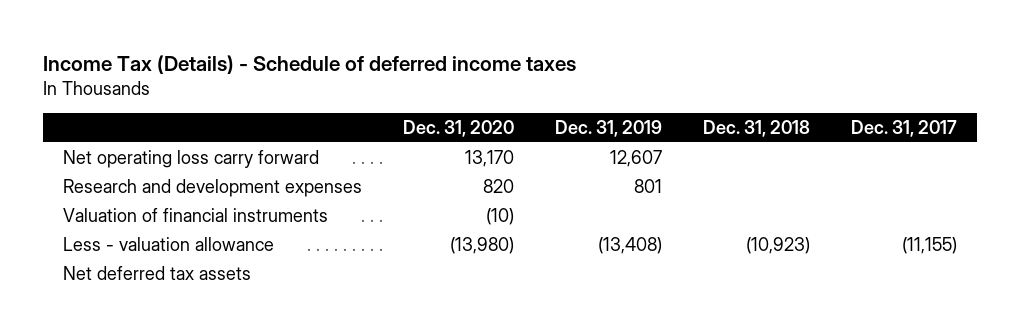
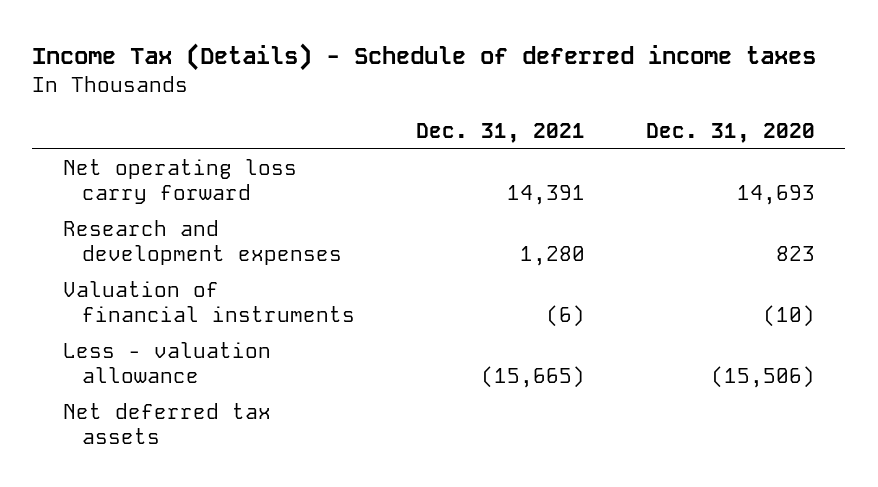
[554,119,662,137] Dec. 31, 2019 -> none
[702,119,810,137] Dec. 31, 2018 -> none
[850,119,957,137] Dec. 31, 2017 -> none
none -> [415,122,585,143] Dec. 31, 2021
[464,149,514,167] 13,170 -> [736,185,815,206] 14,693
[482,178,514,193] 820 -> [775,246,815,262] 823
[449,236,514,254] (13,980) -> [710,366,815,389] (15,506)

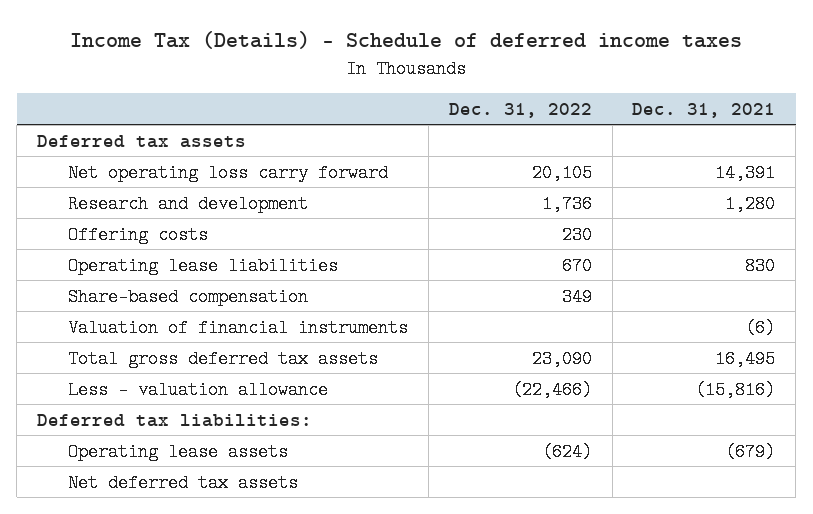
[645,122,815,143] Dec. 31, 2020 -> none
none -> [448,102,592,118] Dec. 31, 2022
none -> [37,134,247,148] Deferred tax assets
[62,220,342,266] Research and development expenses -> [67,194,308,213] Research and development
none -> [67,225,208,244] Offering costs
none -> [67,256,338,275] Operating lease liabilities
none -> [67,287,308,306] Share-based compensation
none -> [67,349,378,368] Total gross deferred tax assets
[480,366,585,389] (15,665) -> [695,380,776,399] (15,816)
none -> [37,413,313,427] Deferred tax liabilities:
none -> [67,442,288,461] Operating lease assets

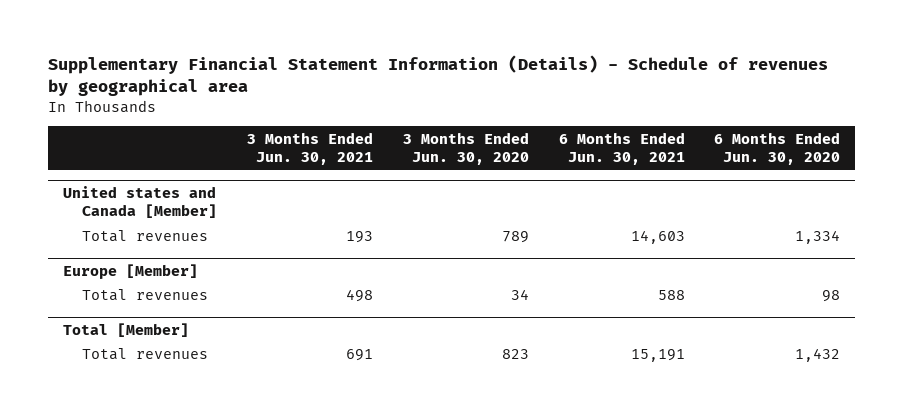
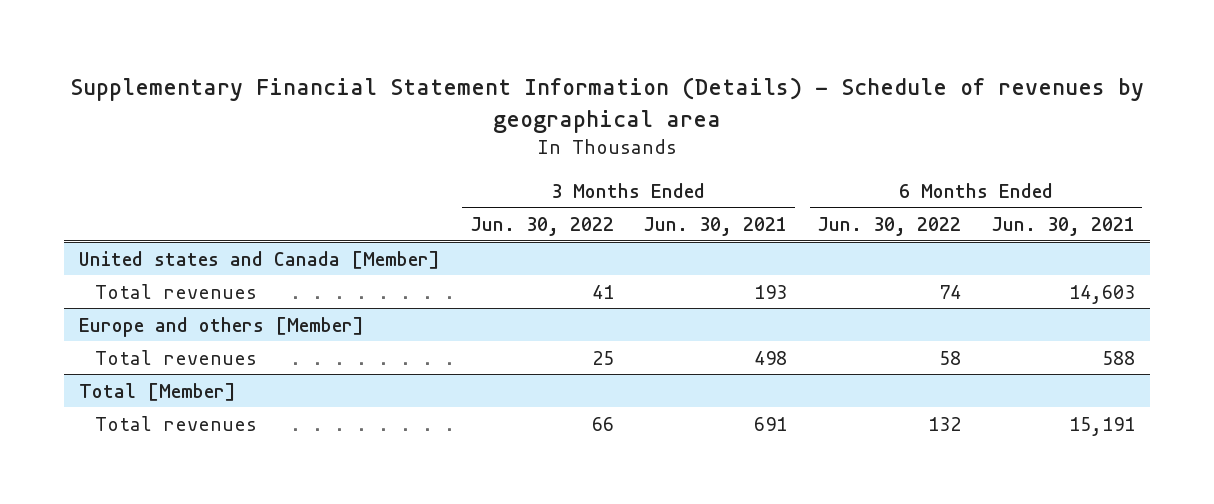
[402,131,529,166] 3 Months Ended Jun. 30, 2020 -> none
[714,131,841,166] 6 Months Ended Jun. 30, 2020 -> none
none -> [469,216,614,236] Jun. 30, 2022
none -> [817,216,962,236] Jun. 30, 2022
[62,263,198,279] Europe [Member] -> [78,316,364,337] Europe and others [Member]

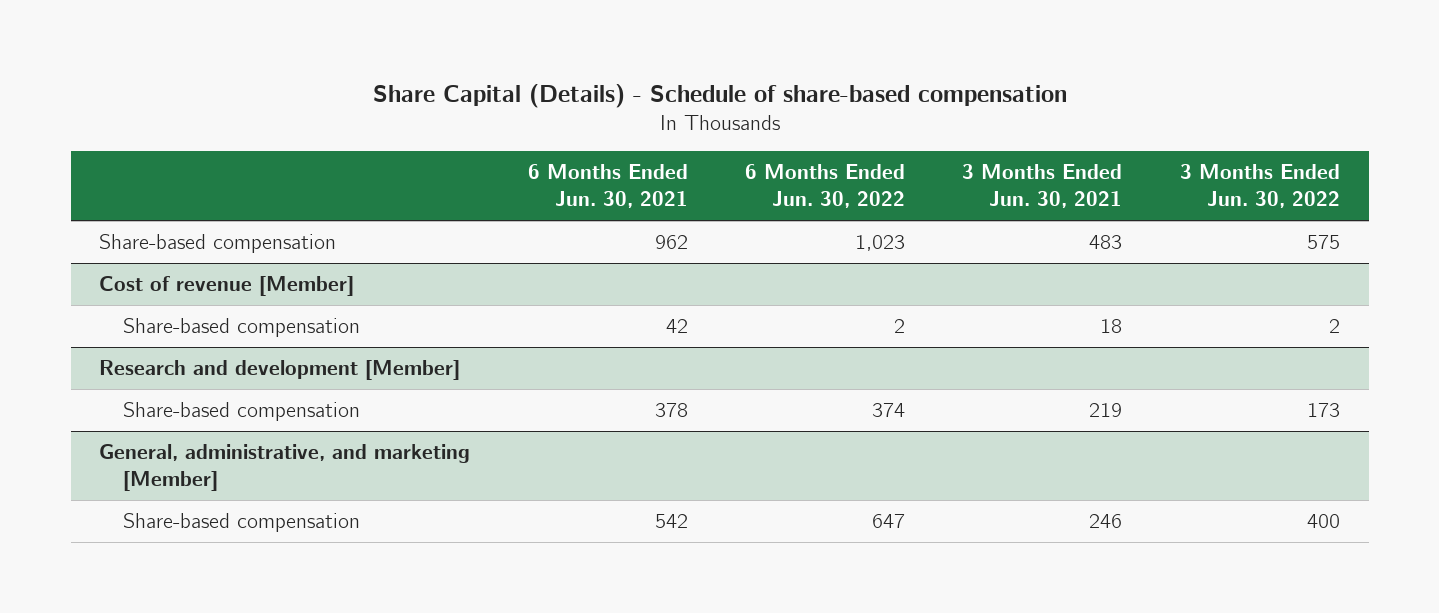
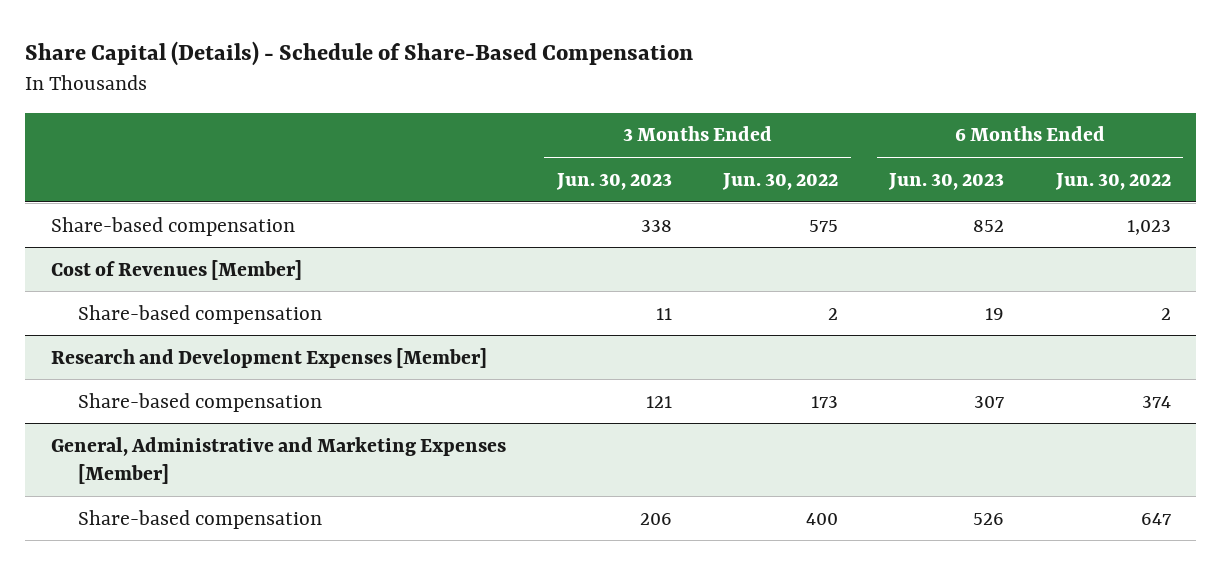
[372,84,1067,109] Share Capital (Details) - Schedule of share-based compensation -> [25,41,694,67] Share Capital (Details) - Schedule of Share-Based Compensation
[527,164,688,208] 6 Months Ended Jun. 30, 2021 -> none
[962,164,1123,208] 3 Months Ended Jun. 30, 2021 -> none
none -> [556,172,673,190] Jun. 30, 2023
none -> [888,172,1005,190] Jun. 30, 2023
[99,276,355,297] Cost of revenue [Member] -> [50,259,302,280] Cost of Revenues [Member]
[99,360,461,381] Research and development [Member] -> [50,347,487,368] Research and Development Expenses [Member]
[99,444,471,491] General, administrative, and marketing [Member] -> [50,436,506,485] General, Administrative and Marketing Expenses [Member]

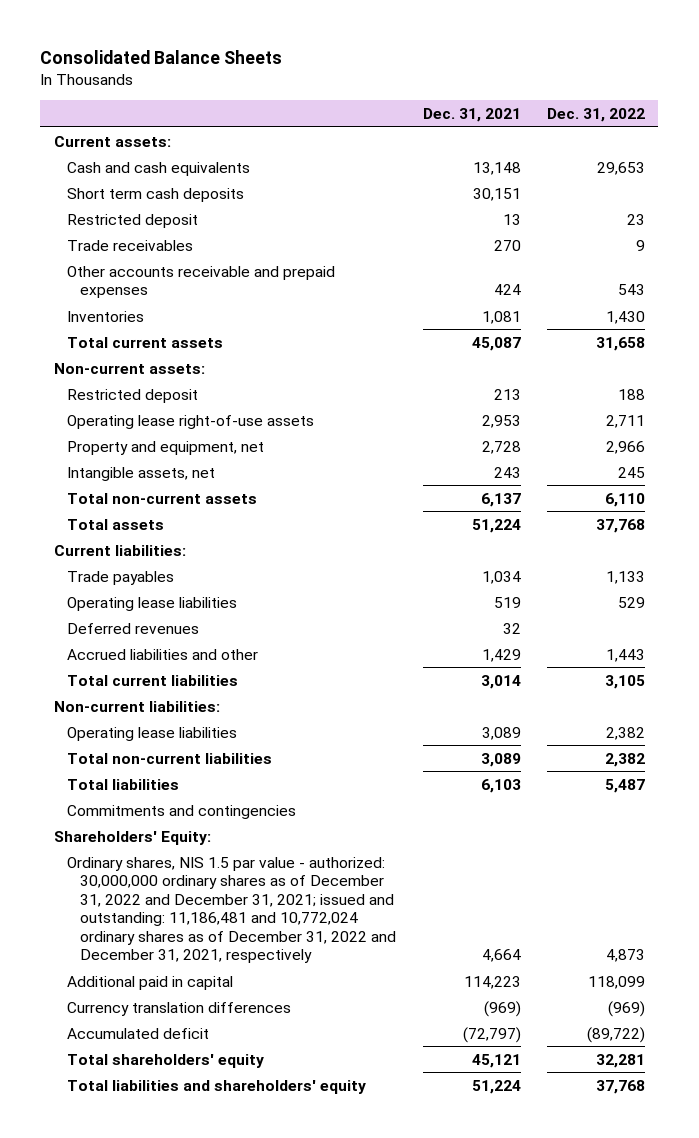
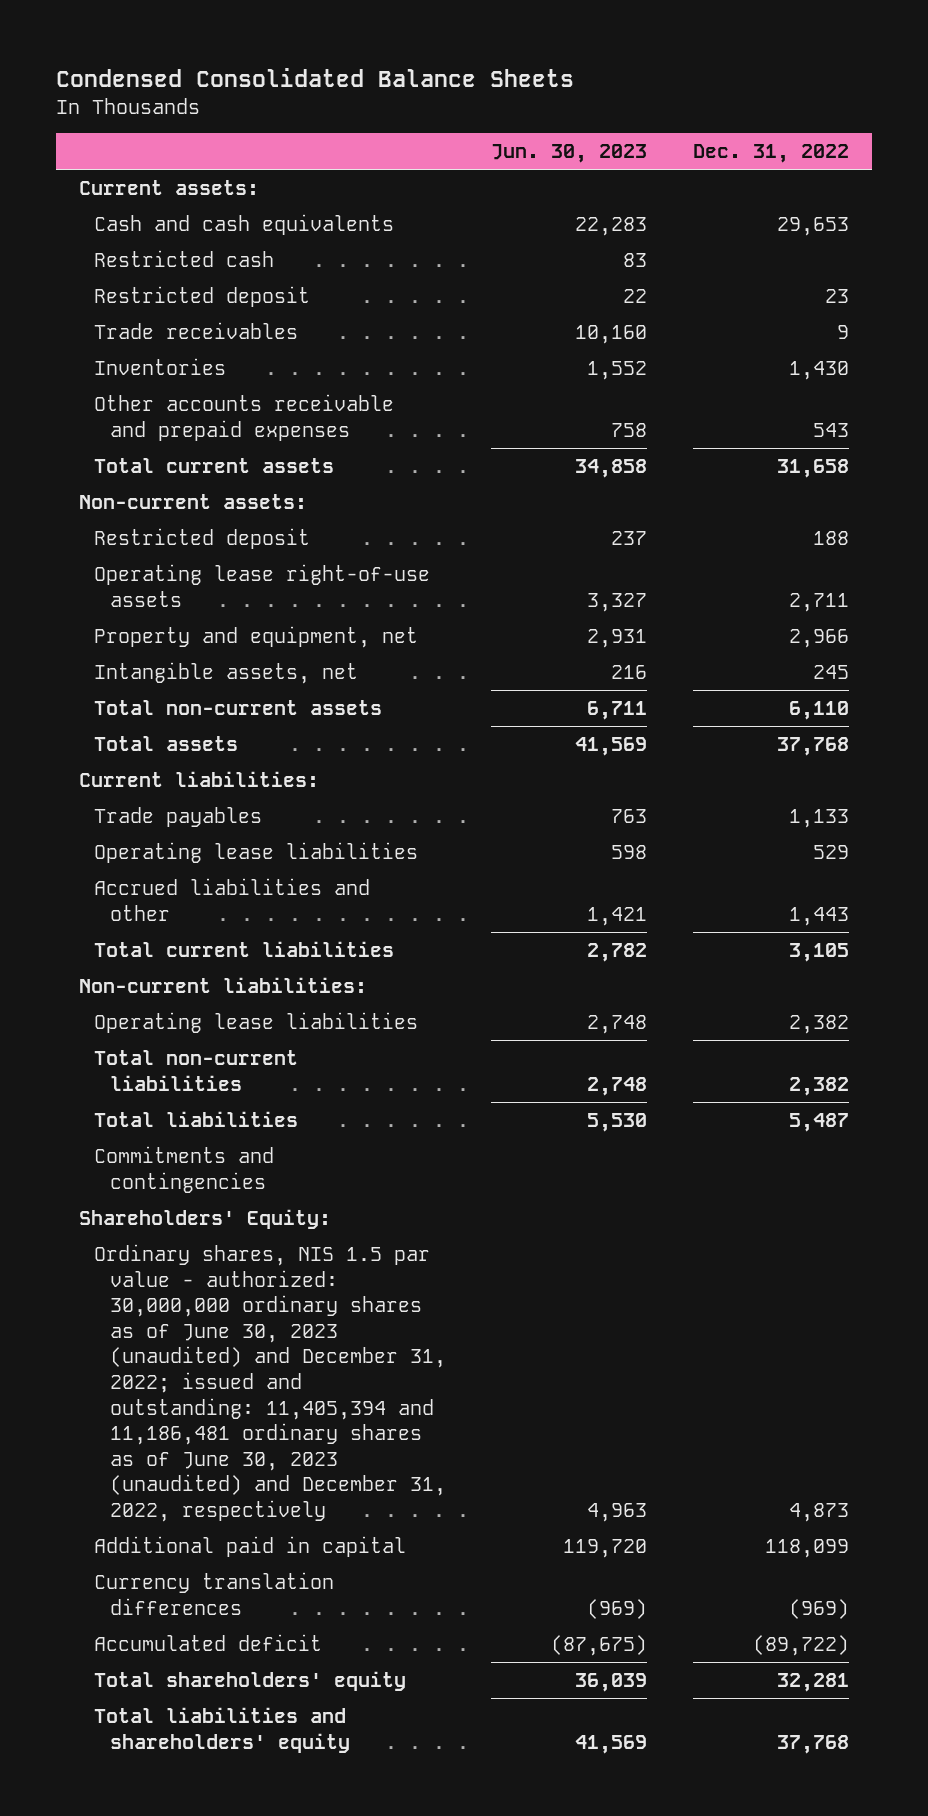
[40,50,283,65] Consolidated Balance Sheets -> [56,67,575,87] Condensed Consolidated Balance Sheets
[422,107,521,122] Dec. 31, 2021 -> none
none -> [491,144,648,164] Jun. 30, 2023
[66,187,244,202] Short term cash deposits -> none
none -> [94,249,275,267] Restricted cash
[66,265,335,299] Other accounts receivable and prepaid expenses -> [94,393,395,441] Other accounts receivable and prepaid expenses
[66,622,199,634] Deferred revenues -> none
[66,856,397,964] Ordinary shares, NIS 1.5 par value - authorized: 30,000,000 ordinary shares as of December 31, 2022 and December 31, 2021; issued and outstanding: 11,186,481 and 10,772,024 ordinary shares as of December 31, 2022 and December 31, 2021, respectively -> [94,1243,446,1522] Ordinary shares, NIS 1.5 par value - authorized: 30,000,000 ordinary shares as of June 30, 2023 (unaudited) and December 31, 2022; issued and outstanding: 11,405,394 and 11,186,481 ordinary shares as of June 30, 2023 (unaudited) and December 31, 2022, respectively

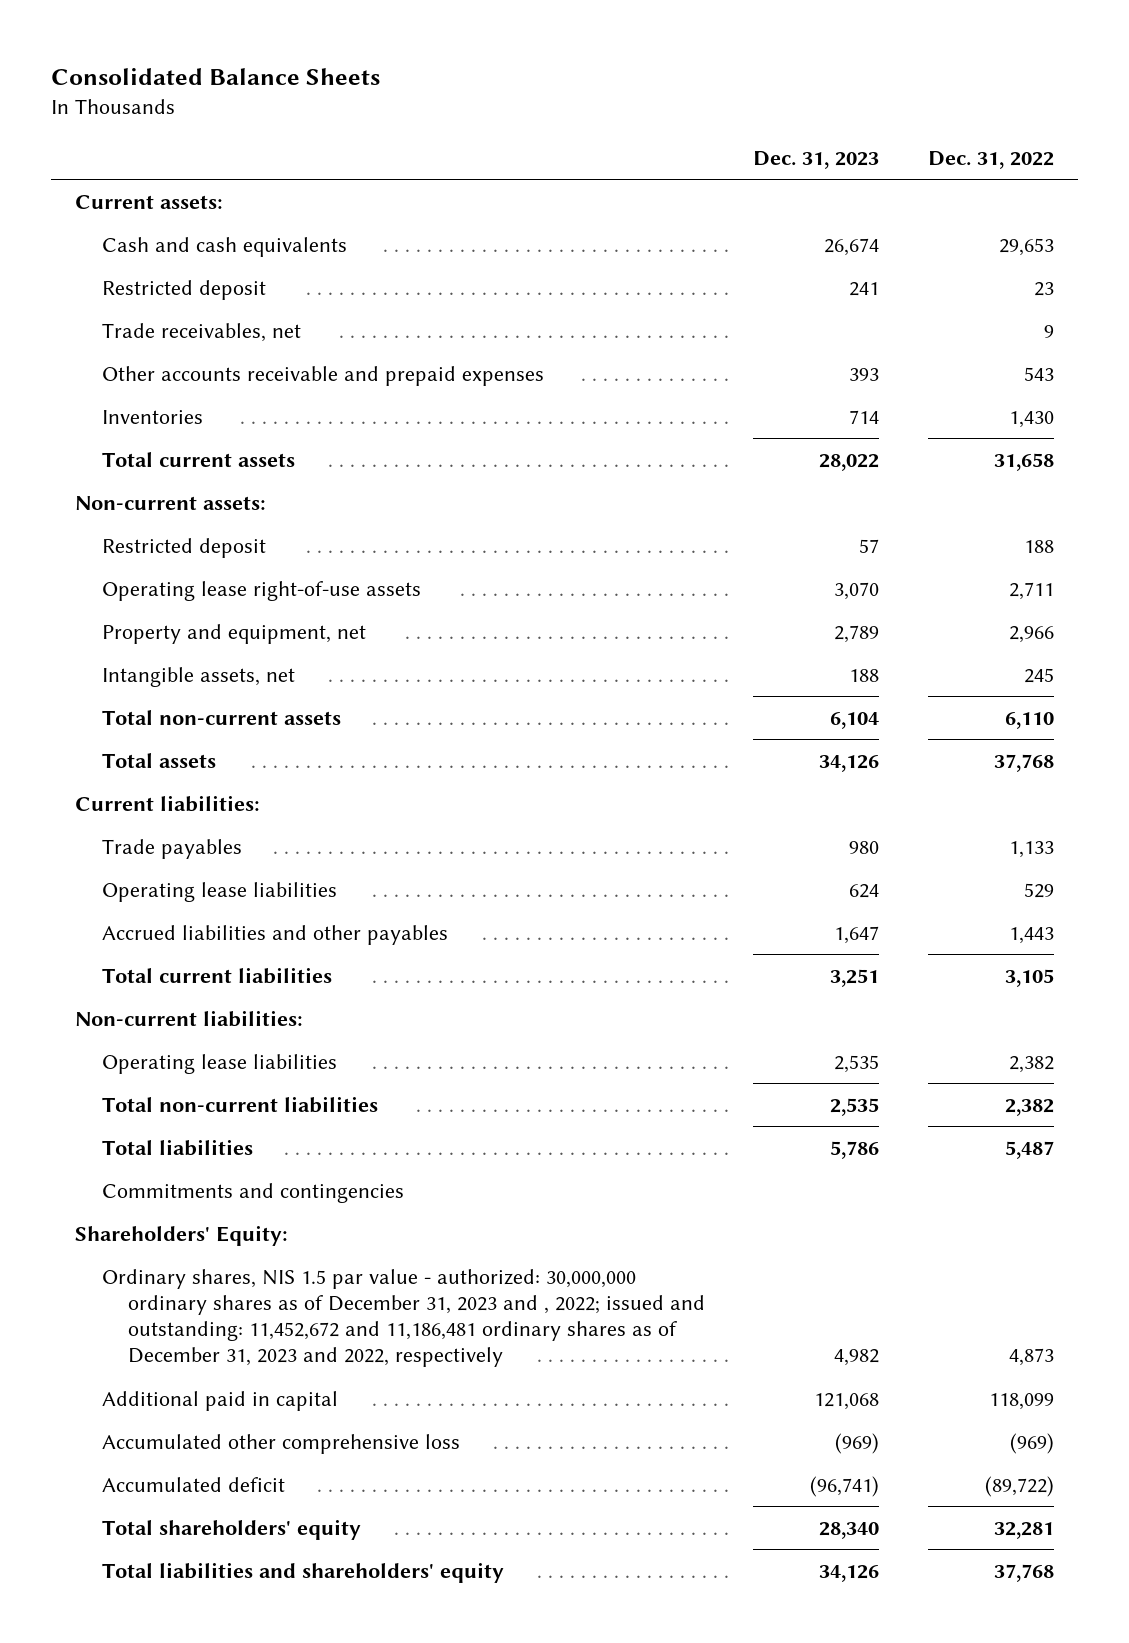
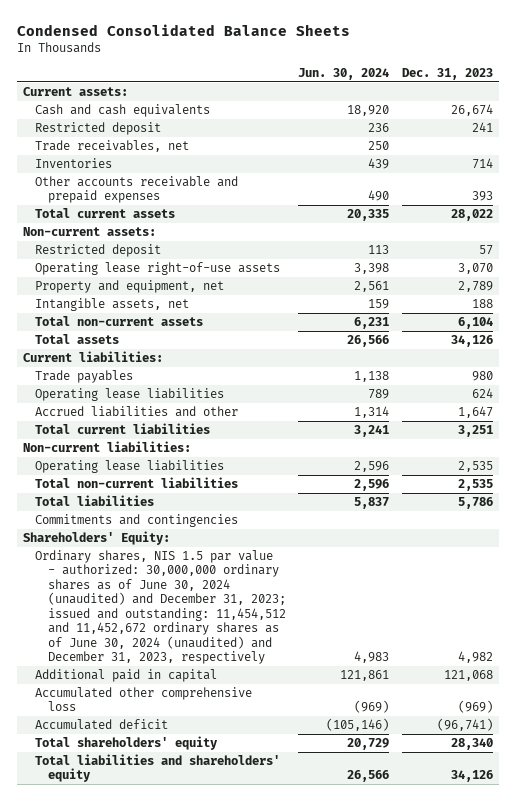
[51,67,381,85] Consolidated Balance Sheets -> [16,23,350,36] Condensed Consolidated Balance Sheets
[928,150,1055,169] Dec. 31, 2022 -> none
none -> [298,68,390,81] Jun. 30, 2024
[101,365,544,386] Other accounts receivable and prepaid expenses -> [35,176,239,204] Other accounts receivable and prepaid expenses
[101,924,448,945] Accrued liabilities and other payables -> [35,406,239,418] Accrued liabilities and other
[101,1268,705,1368] Ordinary shares, NIS 1.5 par value - authorized: 30,000,000 ordinary shares as of December 31, 2023 and , 2022; issued and outstanding: 11,452,672 and 11,186,481 ordinary shares as of December 31, 2023 and 2022, respectively -> [35,550,286,665] Ordinary shares, NIS 1.5 par value - authorized: 30,000,000 ordinary shares as of June 30, 2024 (unaudited) and December 31, 2023; issued and outstanding: 11,454,512 and 11,452,672 ordinary shares as of June 30, 2024 (unaudited) and December 31, 2023, respectively

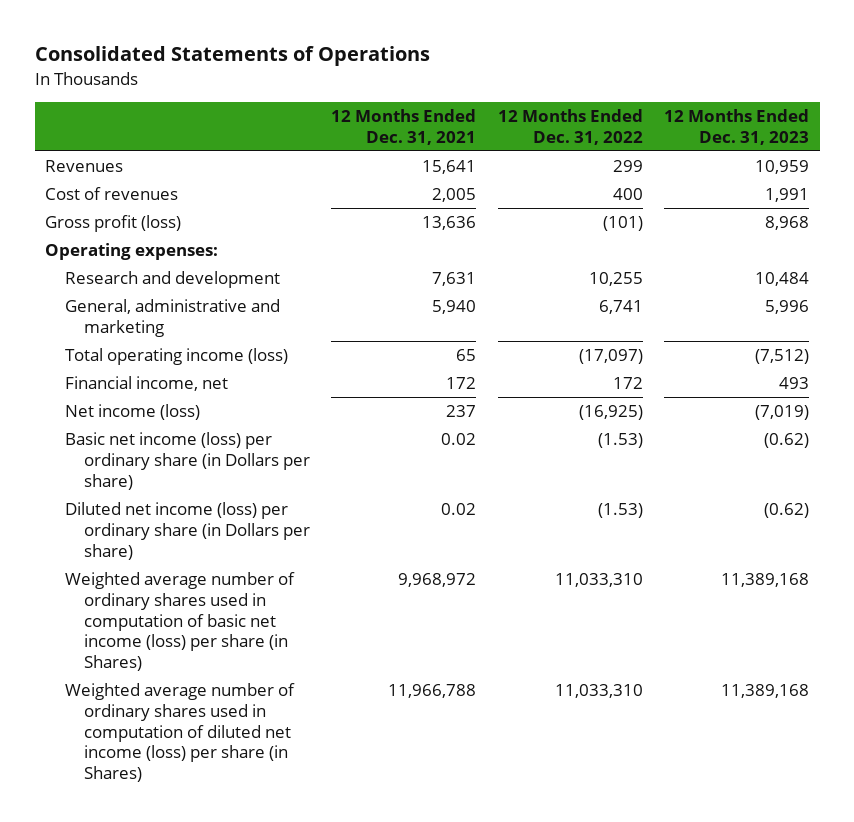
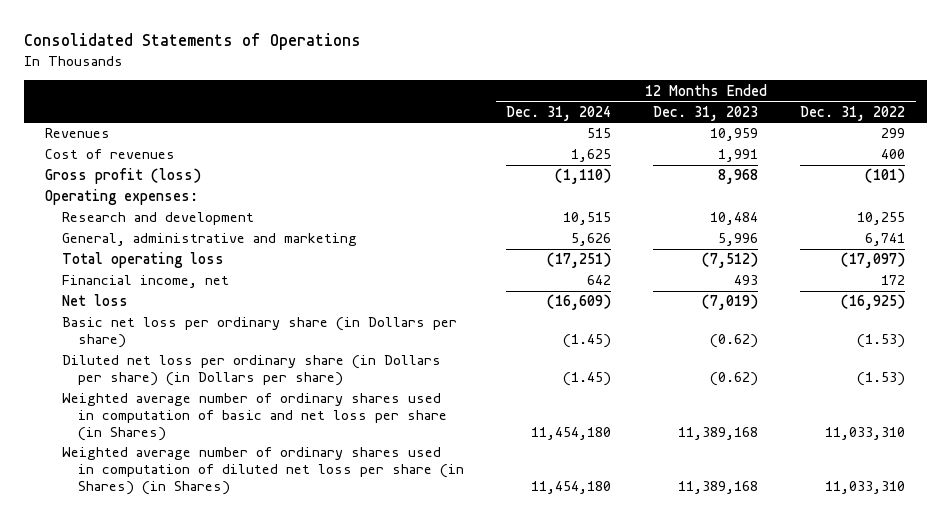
[331,109,477,145] 12 Months Ended Dec. 31, 2021 -> none
none -> [506,105,612,121] Dec. 31, 2024
[64,348,288,366] Total operating income (loss) -> [61,252,224,269] Total operating loss
[64,404,200,421] Net income (loss) -> [61,294,128,307] Net loss
[64,432,311,490] Basic net income (loss) per ordinary share (in Dollars per share) -> [61,317,457,349] Basic net loss per ordinary share (in Dollars per share)
[64,502,311,560] Diluted net income (loss) per ordinary share (in Dollars per share) -> [61,355,441,387] Diluted net loss per ordinary share (in Dollars per share) (in Dollars per share)
[64,572,295,672] Weighted average number of ordinary shares used in computation of basic net income (loss) per share (in Shares) -> [61,393,447,441] Weighted average number of ordinary shares used in computation of basic and net loss per share (in Shares)
[64,683,295,783] Weighted average number of ordinary shares used in computation of diluted net income (loss) per share (in Shares) -> [61,447,464,495] Weighted average number of ordinary shares used in computation of diluted net loss per share (in Shares) (in Shares)

